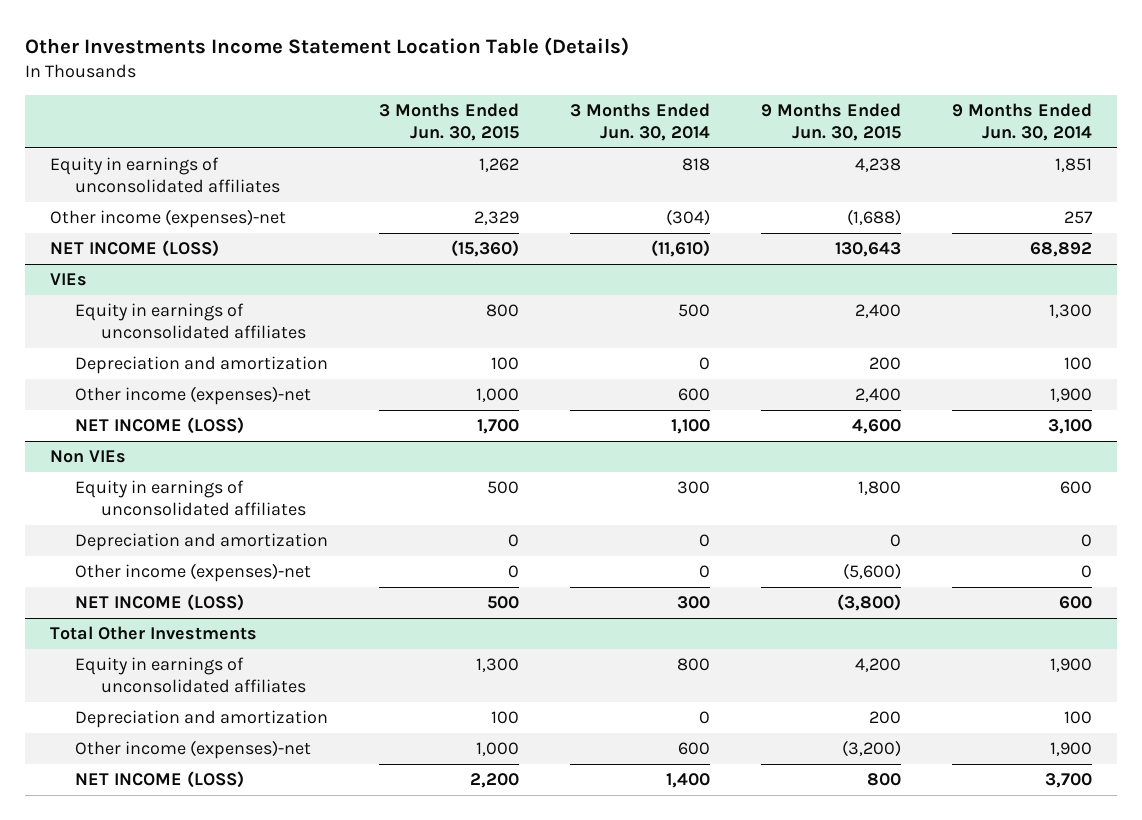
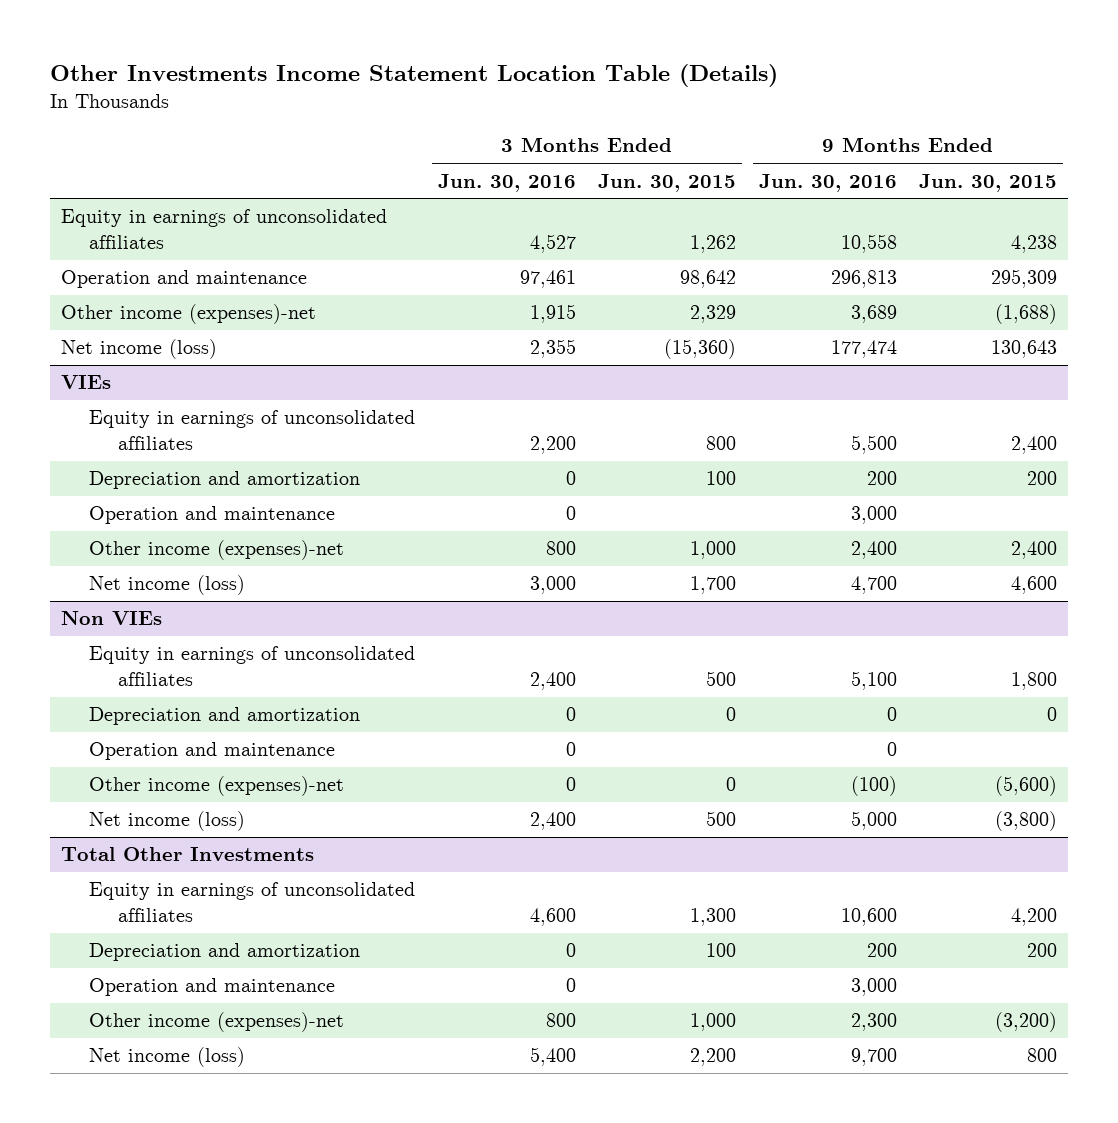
[570,103,711,142] 3 Months Ended Jun. 30, 2014 -> none
[951,103,1092,142] 9 Months Ended Jun. 30, 2014 -> none
none -> [437,173,576,192] Jun. 30, 2016
none -> [758,173,897,192] Jun. 30, 2016
none -> [60,270,307,289] Operation and maintenance
[50,240,220,258] NET INCOME (LOSS) -> [60,339,217,360] Net income (loss)
none -> [89,506,336,525] Operation and maintenance
[75,417,245,435] NET INCOME (LOSS) -> [89,575,246,596] Net income (loss)
none -> [89,742,336,761] Operation and maintenance
[75,594,245,612] NET INCOME (LOSS) -> [89,811,246,832] Net income (loss)
none -> [89,978,336,997] Operation and maintenance
[75,771,245,789] NET INCOME (LOSS) -> [89,1047,246,1068] Net income (loss)

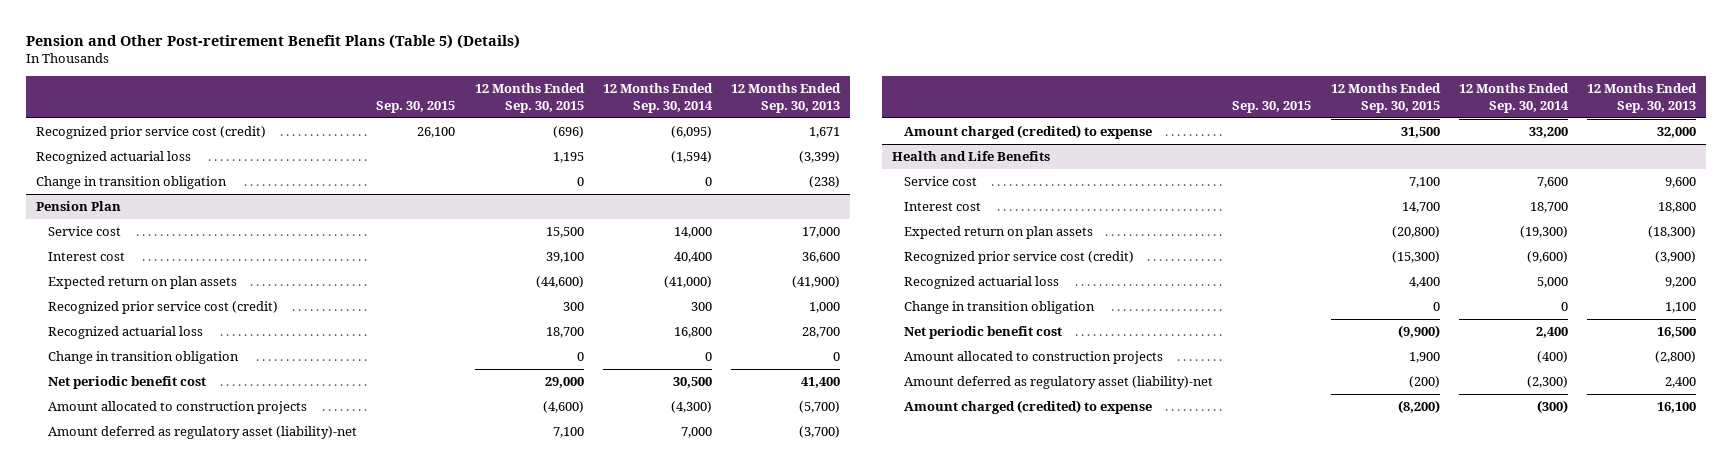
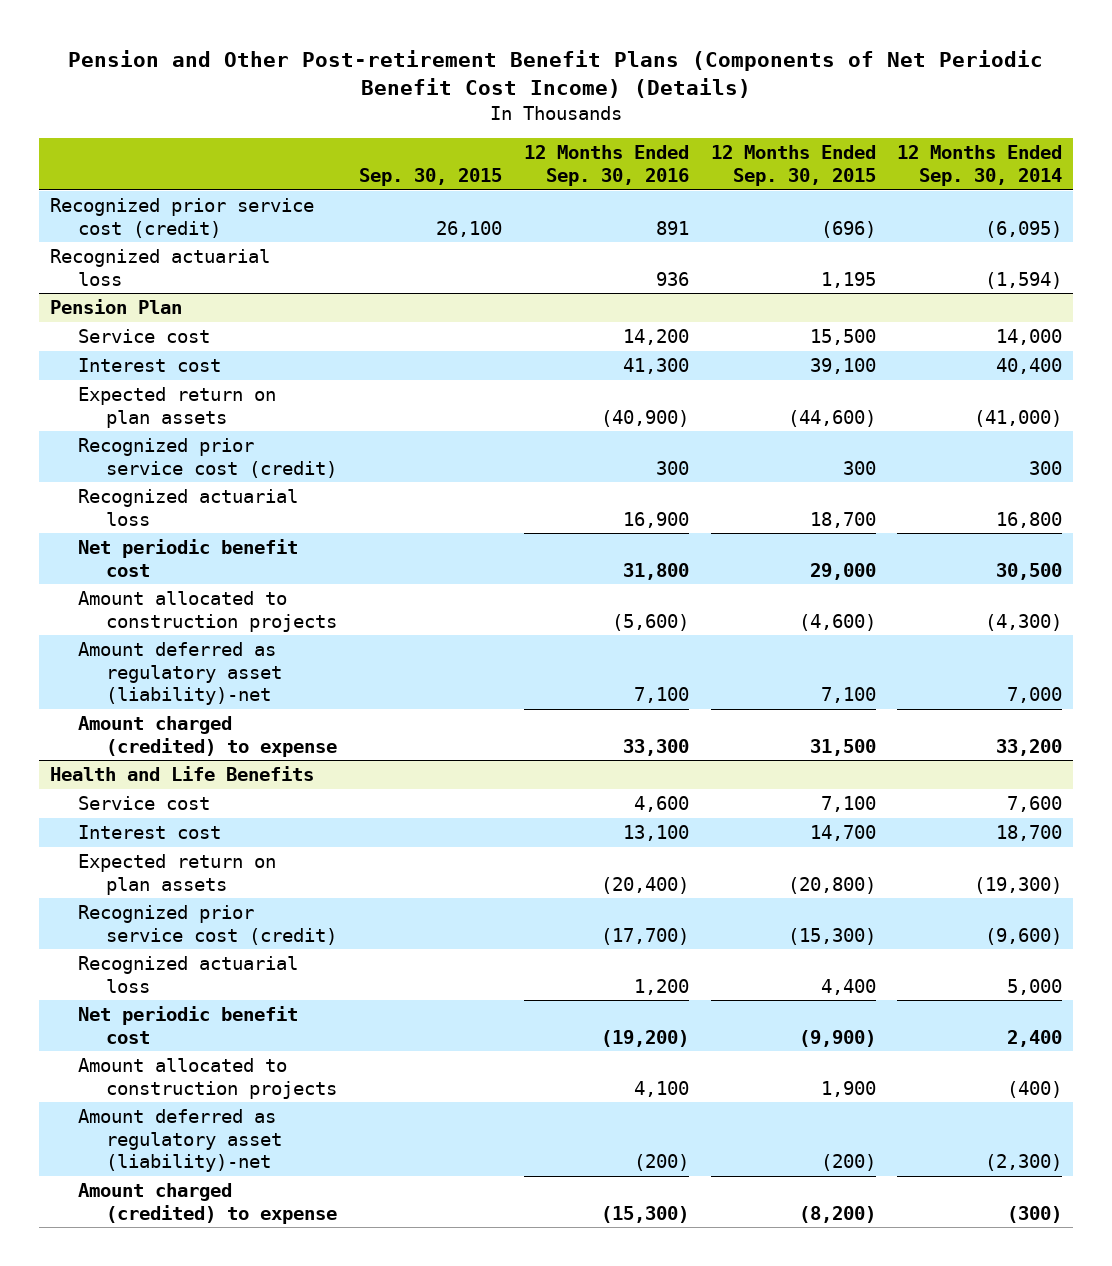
[26,33,521,49] Pension and Other Post-retirement Benefit Plans (Table 5) (Details) -> [68,50,1044,99] Pension and Other Post-retirement Benefit Plans (Components of Net Periodic Benefit Cost Income) (Details)
[731,83,842,113] 12 Months Ended Sep. 30, 2013 -> none
none -> [523,145,689,186] 12 Months Ended Sep. 30, 2016
[35,176,227,190] Change in transition obligation -> none
[47,351,239,365] Change in transition obligation -> none
[903,301,1095,315] Change in transition obligation -> none

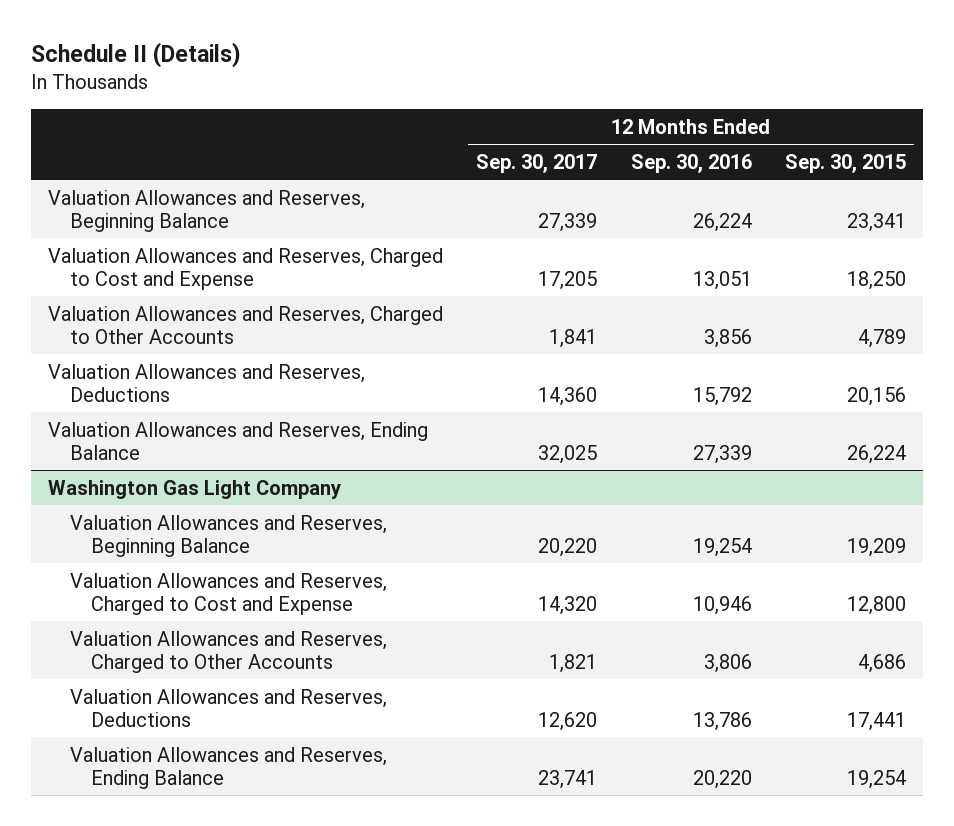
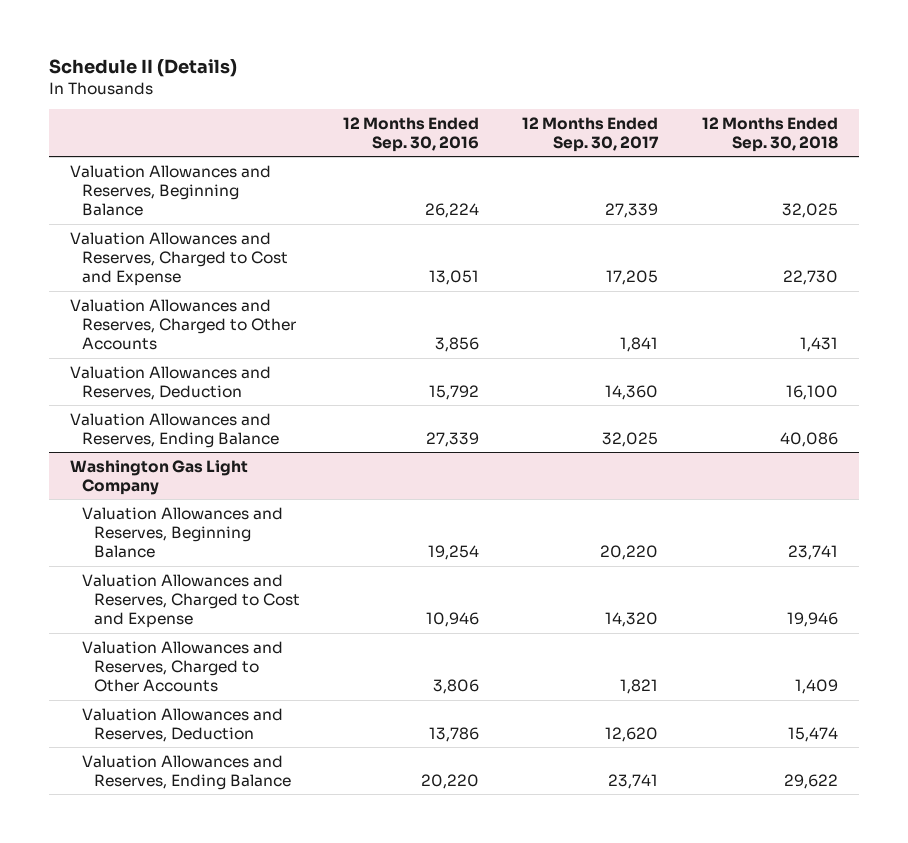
[784,153,906,173] Sep. 30, 2015 -> none
none -> [701,116,838,153] 12 Months Ended Sep. 30, 2018
[47,363,365,402] Valuation Allowances and Reserves, Deductions -> [70,365,272,401] Valuation Allowances and Reserves, Deduction
[69,688,387,727] Valuation Allowances and Reserves, Deductions -> [81,707,283,743] Valuation Allowances and Reserves, Deduction

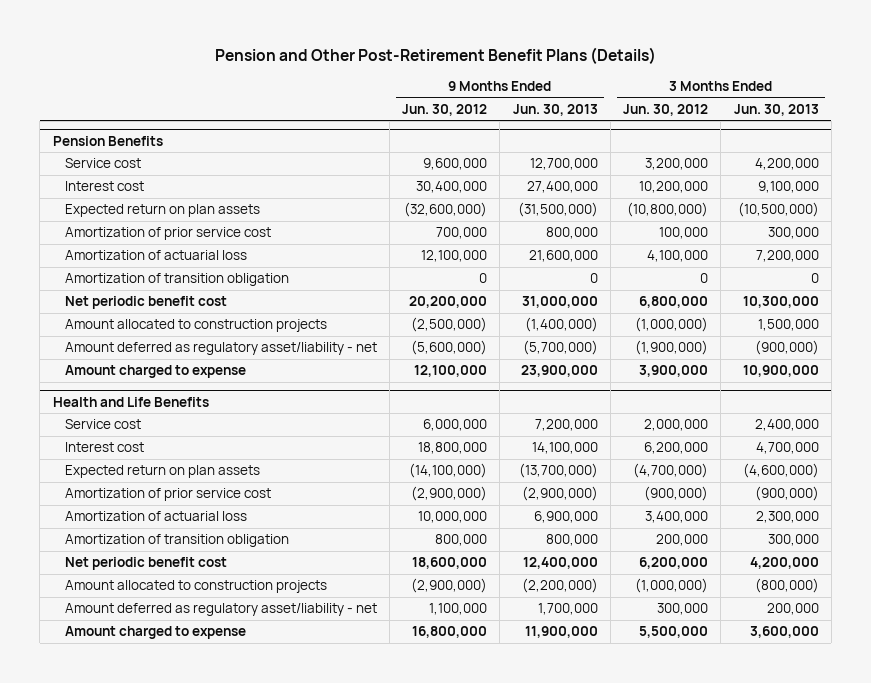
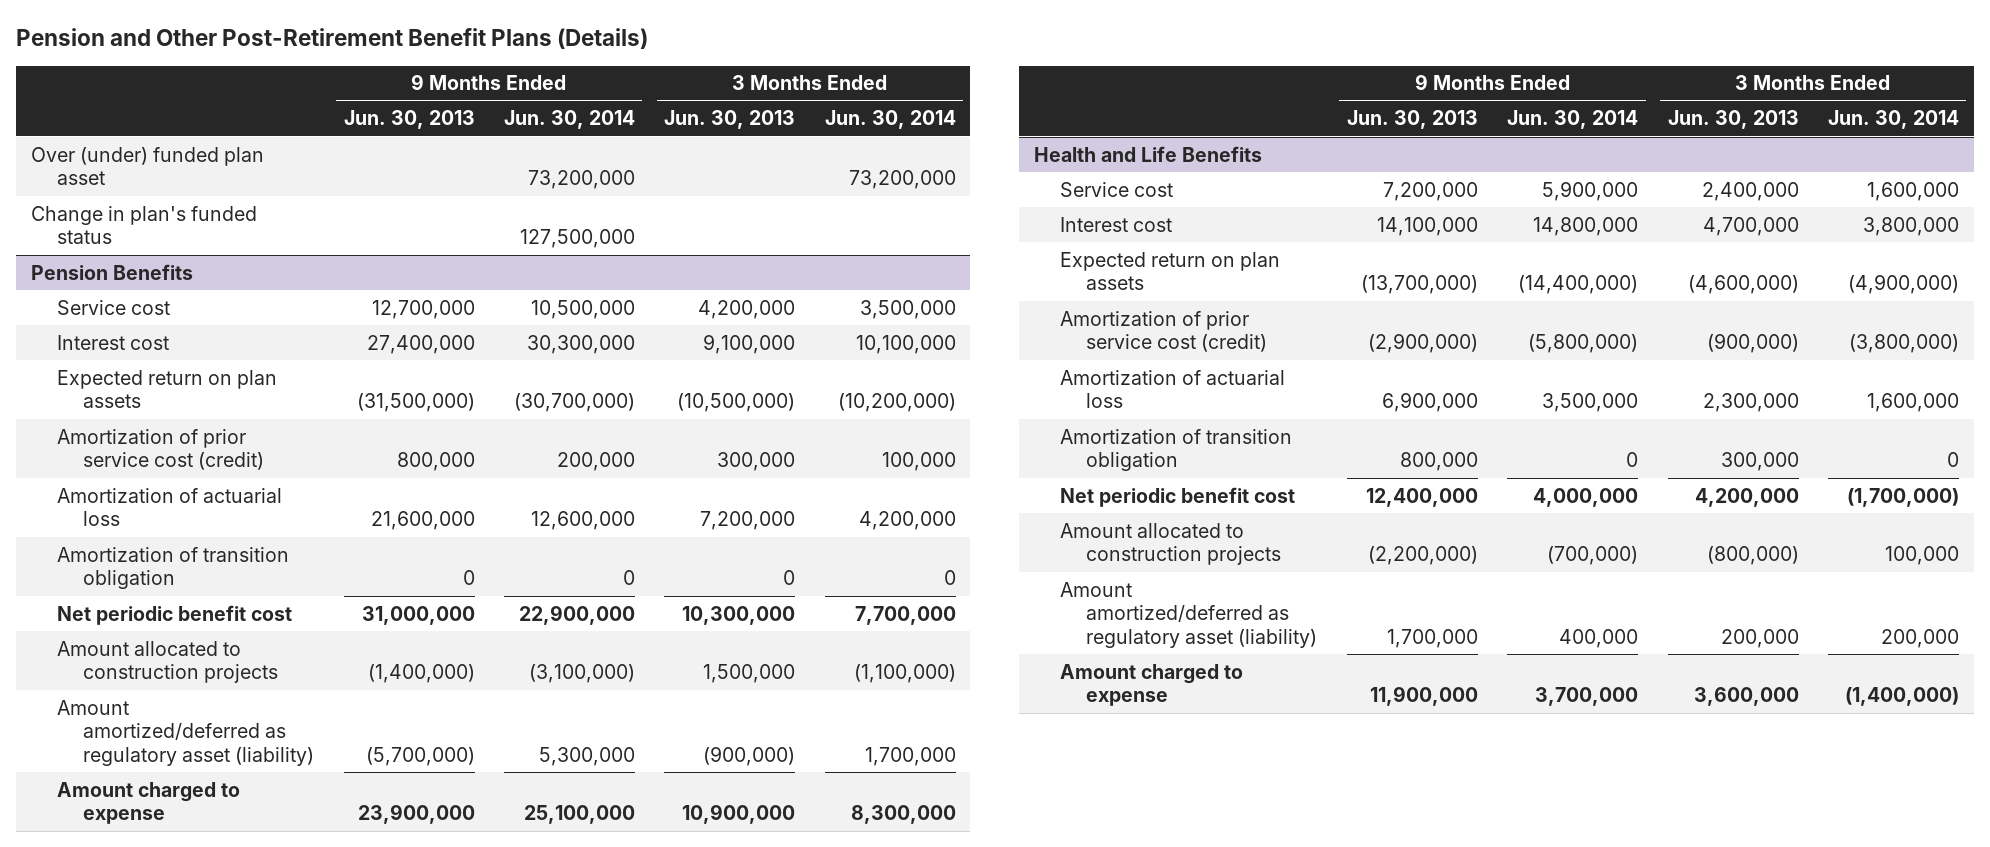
[402,103,488,116] Jun. 30, 2012 -> none
[623,103,709,116] Jun. 30, 2012 -> none
none -> [504,110,636,130] Jun. 30, 2014
none -> [824,110,956,130] Jun. 30, 2014
none -> [30,146,264,186] Over (under) funded plan asset
none -> [30,205,257,245] Change in plan's funded status
[64,227,271,241] Amortization of prior service cost -> [56,428,265,471] Amortization of prior service cost (credit)
[64,342,377,356] Amount deferred as regulatory asset/liability - net -> [56,699,315,766] Amount amortized/deferred as regulatory asset (liability)
[64,488,271,502] Amortization of prior service cost -> [1060,310,1268,353] Amortization of prior service cost (credit)
[64,603,377,617] Amount deferred as regulatory asset/liability - net -> [1060,581,1318,648] Amount amortized/deferred as regulatory asset (liability)

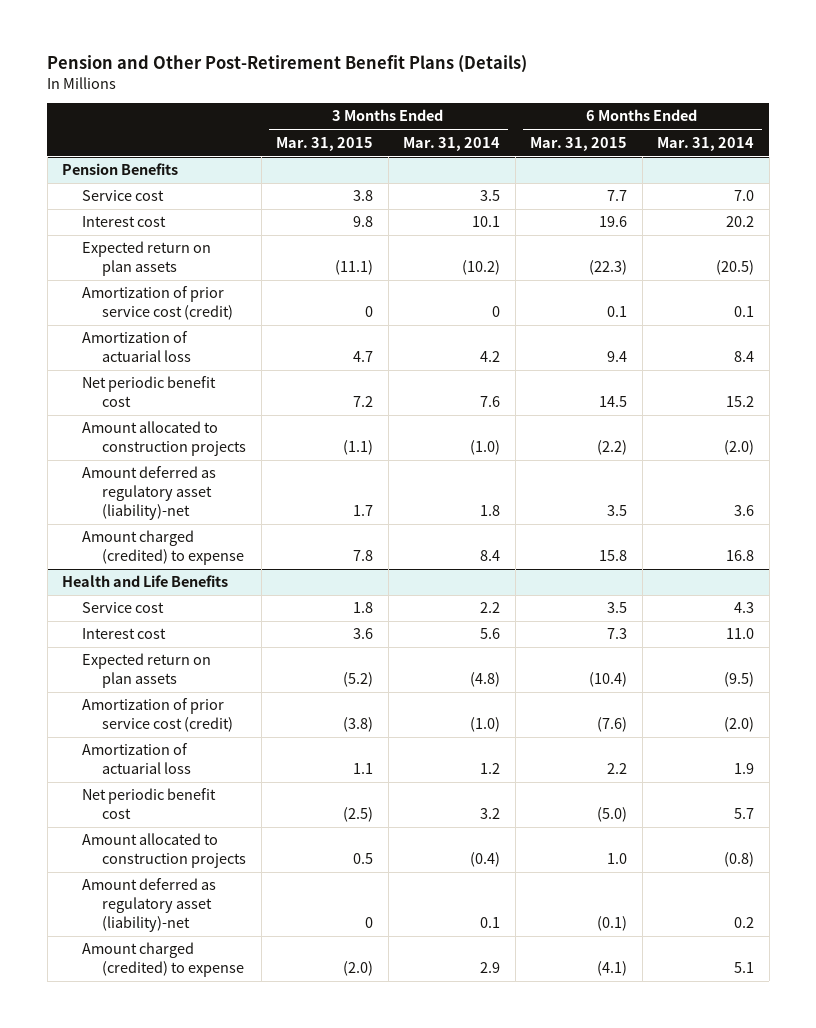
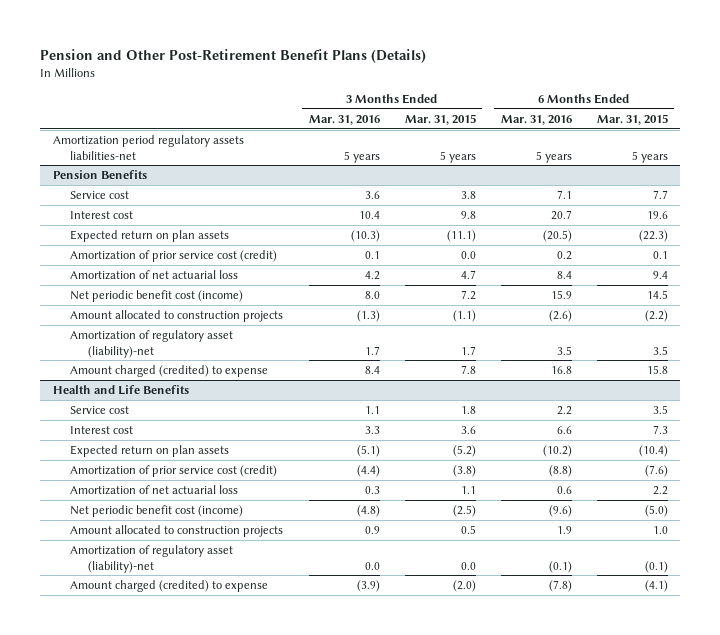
[403,136,501,151] Mar. 31, 2014 -> none
[657,136,755,151] Mar. 31, 2014 -> none
none -> [308,114,380,125] Mar. 31, 2016
none -> [500,114,572,125] Mar. 31, 2016
none -> [52,134,244,160] Amortization period regulatory assets liabilities-net
[365,305,374,317] 0 -> [460,250,476,259] 0.0
[82,331,192,362] Amortization of actuarial loss -> [70,269,239,280] Amortization of net actuarial loss
[82,376,217,407] Net periodic benefit cost -> [70,289,244,302] Net periodic benefit cost (income)
[82,466,217,520] Amount deferred as regulatory asset (liability)-net -> [70,329,234,358] Amortization of regulatory asset (liability)-net
[82,743,192,774] Amortization of actuarial loss -> [70,484,239,495] Amortization of net actuarial loss
[82,788,217,819] Net periodic benefit cost -> [70,504,244,517] Net periodic benefit cost (income)
[82,878,217,932] Amount deferred as regulatory asset (liability)-net -> [70,544,234,573] Amortization of regulatory asset (liability)-net
[365,916,374,928] 0 -> [460,561,476,570] 0.0

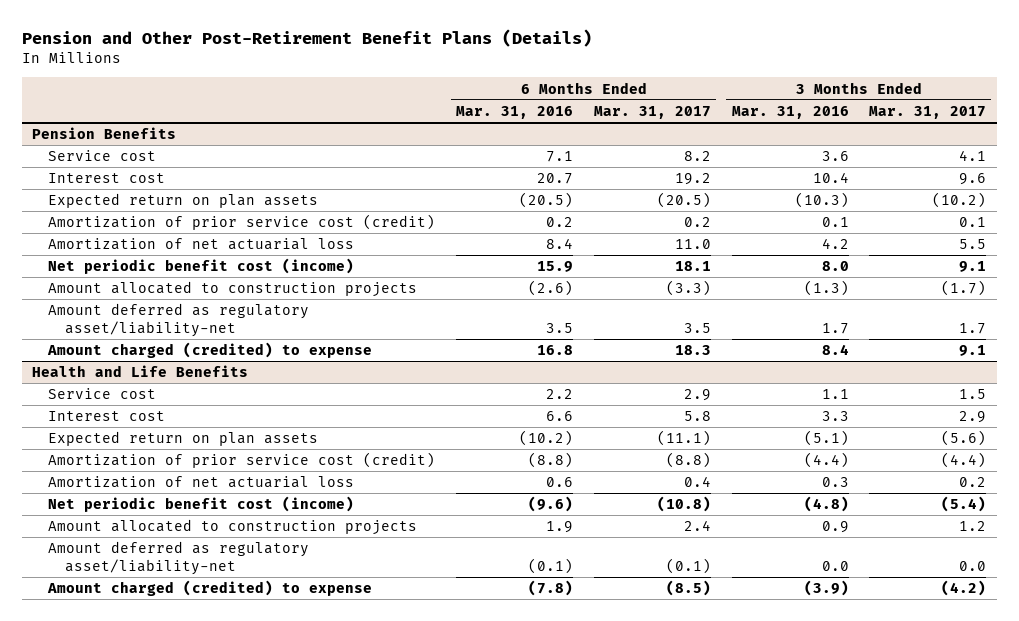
[404,113,476,125] Mar. 31, 2015 -> none
[596,113,668,125] Mar. 31, 2015 -> none
none -> [593,106,711,120] Mar. 31, 2017
none -> [869,106,987,120] Mar. 31, 2017
[52,134,244,160] Amortization period regulatory assets liabilities-net -> none
[70,329,234,358] Amortization of regulatory asset (liability)-net -> [48,303,310,337] Amount deferred as regulatory asset/liability-net
[70,544,234,573] Amortization of regulatory asset (liability)-net -> [48,541,310,575] Amount deferred as regulatory asset/liability-net

